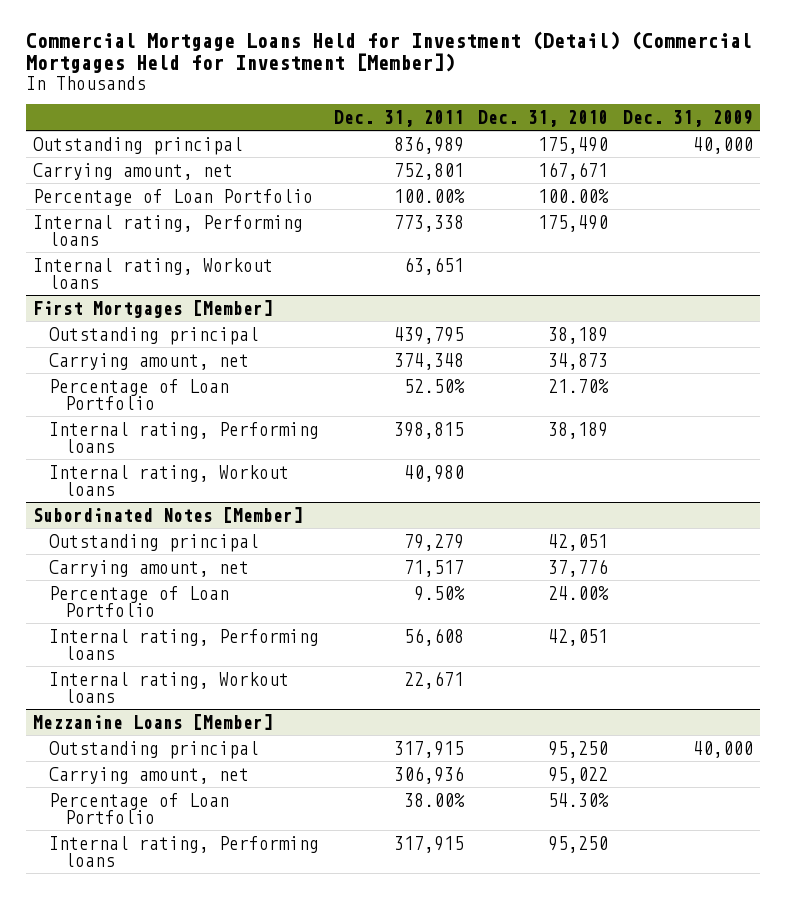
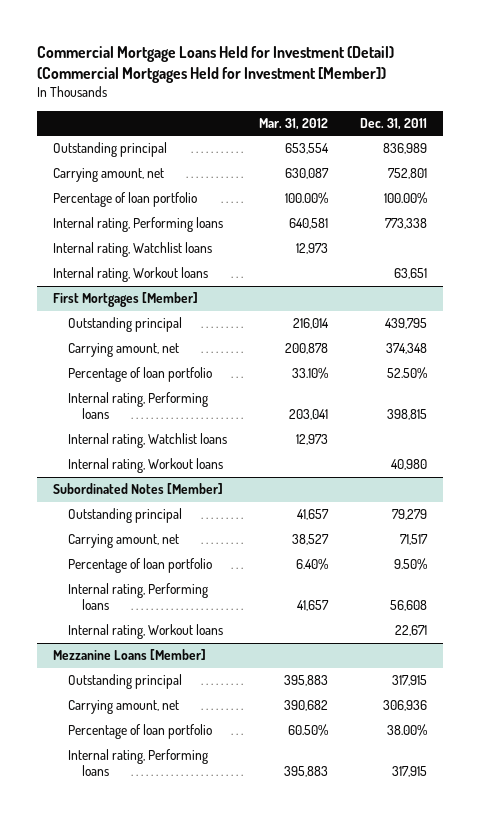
[478,109,609,127] Dec. 31, 2010 -> none
[622,109,753,127] Dec. 31, 2009 -> none
none -> [259,117,329,130] Mar. 31, 2012
[32,188,313,206] Percentage of Loan Portfolio -> [53,192,198,208] Percentage of loan portfolio
none -> [53,242,213,258] Internal rating, Watchlist loans
[49,378,230,411] Percentage of Loan Portfolio -> [67,367,212,383] Percentage of loan portfolio
none -> [67,433,227,449] Internal rating, Watchlist loans
[49,585,230,618] Percentage of Loan Portfolio -> [67,558,212,574] Percentage of loan portfolio
[49,792,230,825] Percentage of Loan Portfolio -> [67,724,212,740] Percentage of loan portfolio

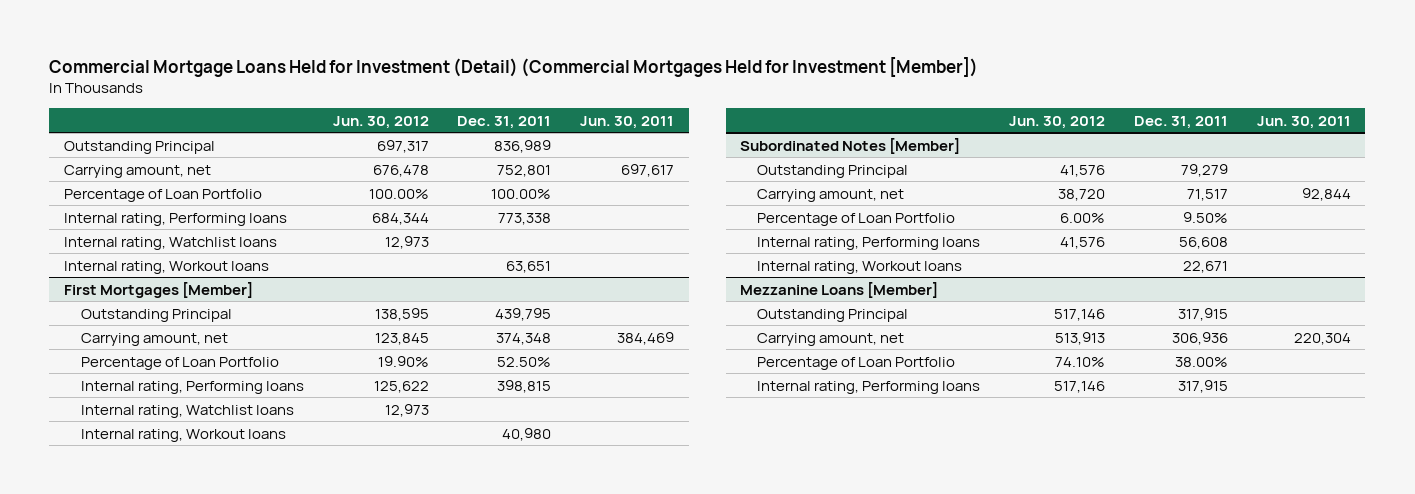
[259,117,329,130] Mar. 31, 2012 -> none
none -> [332,115,429,129] Jun. 30, 2012
none -> [580,115,675,129] Jun. 30, 2011
[53,142,168,158] Outstanding principal -> [63,140,215,154] Outstanding Principal
[53,192,198,208] Percentage of loan portfolio -> [63,188,262,202] Percentage of Loan Portfolio
[67,317,182,333] Outstanding principal -> [80,308,232,322] Outstanding Principal
[67,367,212,383] Percentage of loan portfolio -> [80,356,279,370] Percentage of Loan Portfolio
[67,508,182,524] Outstanding principal -> [757,164,909,178] Outstanding Principal
[67,558,212,574] Percentage of loan portfolio -> [757,212,956,226] Percentage of Loan Portfolio
[67,674,182,690] Outstanding principal -> [757,308,909,322] Outstanding Principal
[67,724,212,740] Percentage of loan portfolio -> [757,356,956,370] Percentage of Loan Portfolio

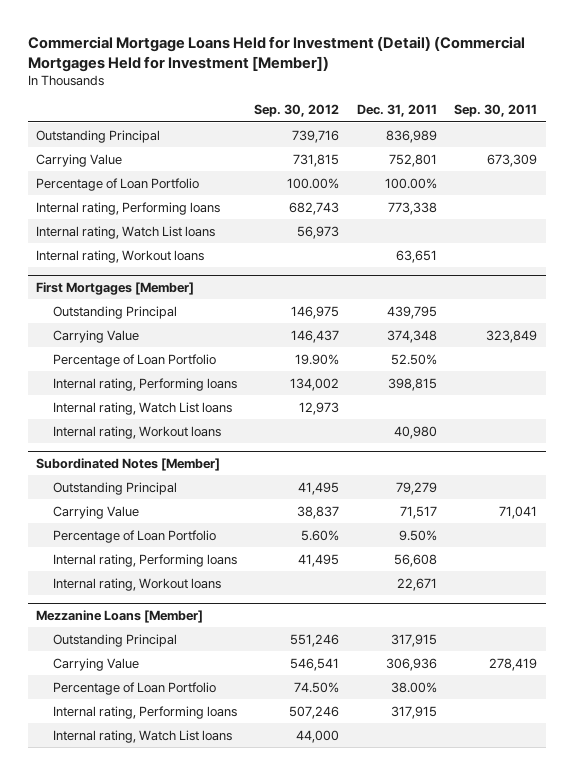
[332,115,429,129] Jun. 30, 2012 -> none
[580,115,675,129] Jun. 30, 2011 -> none
none -> [254,104,340,118] Sep. 30, 2012
none -> [454,104,538,118] Sep. 30, 2011
[63,164,211,178] Carrying amount, net -> [36,153,123,167] Carrying Value
[63,236,277,250] Internal rating, Watchlist loans -> [36,225,216,239] Internal rating, Watch List loans
[80,332,228,346] Carrying amount, net -> [52,329,139,343] Carrying Value
[80,404,294,418] Internal rating, Watchlist loans -> [52,401,232,415] Internal rating, Watch List loans
[757,188,905,202] Carrying amount, net -> [52,505,139,519] Carrying Value
[757,332,905,346] Carrying amount, net -> [52,657,139,671] Carrying Value
none -> [52,729,232,743] Internal rating, Watch List loans

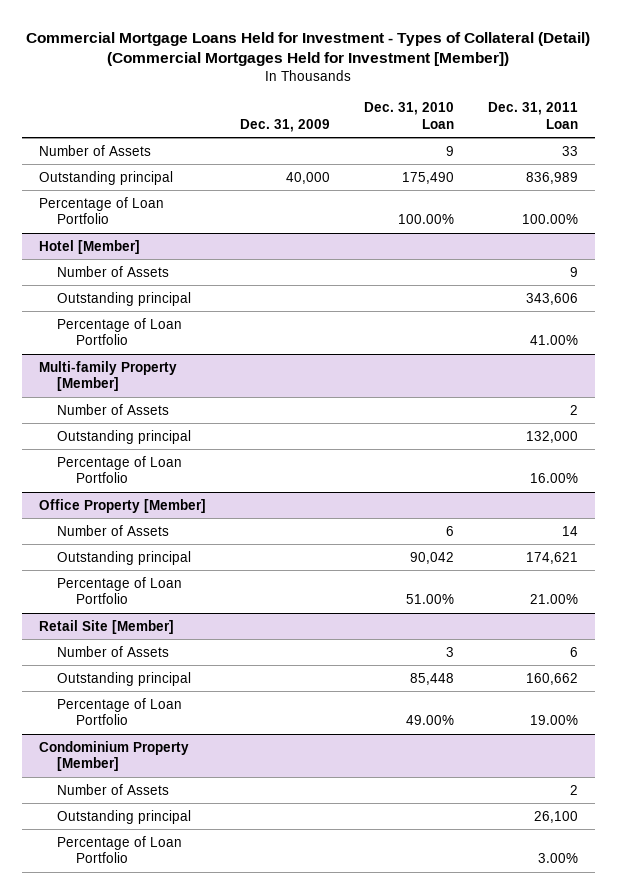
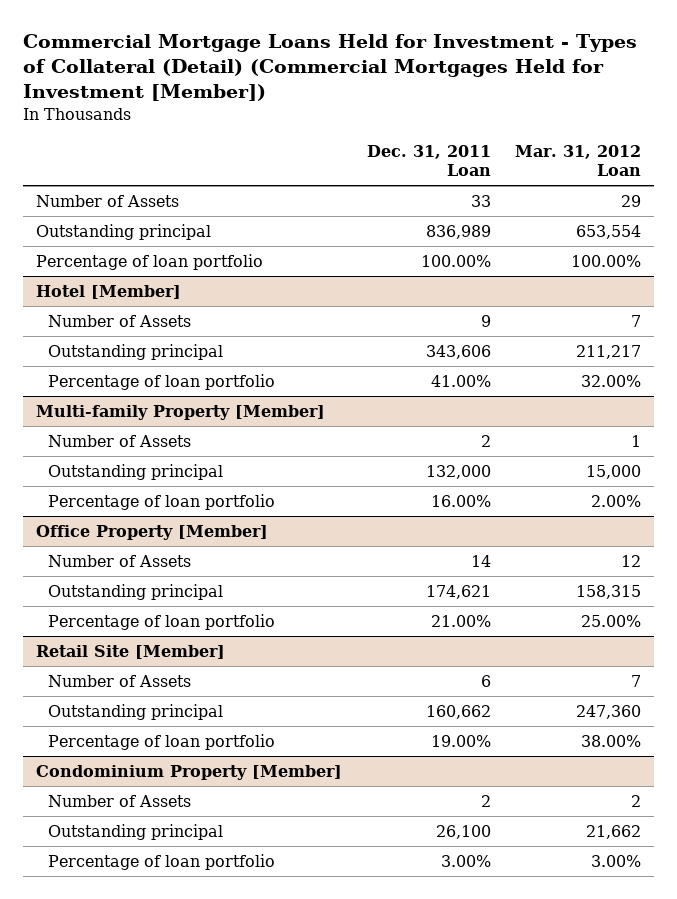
[239,118,330,132] Dec. 31, 2009 -> none
[363,102,454,129] Dec. 31, 2010 Loan -> none
none -> [515,144,642,176] Mar. 31, 2012 Loan
[38,196,164,225] Percentage of Loan Portfolio -> [35,253,263,270] Percentage of loan portfolio
[57,317,183,346] Percentage of Loan Portfolio -> [48,373,276,390] Percentage of loan portfolio
[57,455,183,484] Percentage of Loan Portfolio -> [48,493,276,510] Percentage of loan portfolio
[57,576,183,605] Percentage of Loan Portfolio -> [48,613,276,630] Percentage of loan portfolio
[57,697,183,726] Percentage of Loan Portfolio -> [48,733,276,750] Percentage of loan portfolio
[57,835,183,864] Percentage of Loan Portfolio -> [48,853,276,870] Percentage of loan portfolio

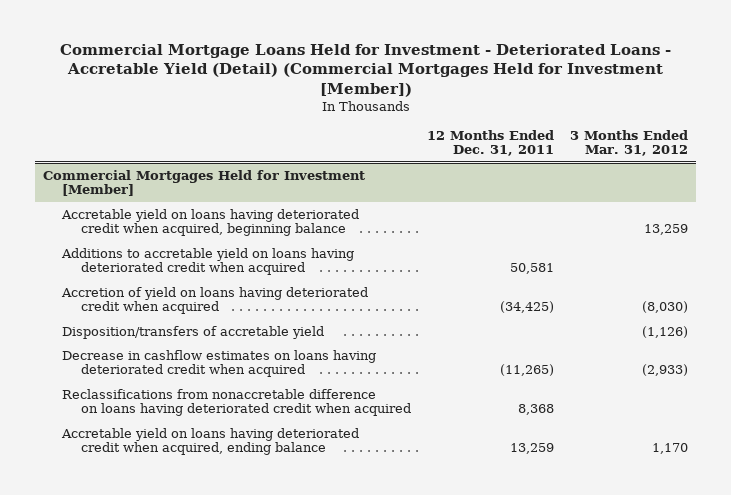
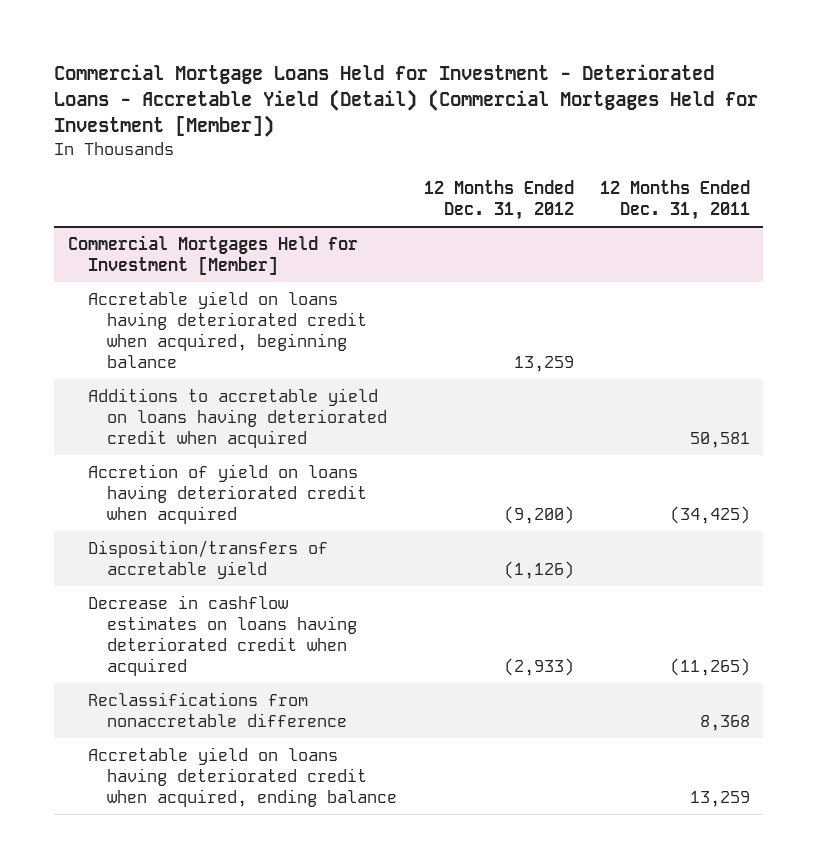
[569,129,688,157] 3 Months Ended Mar. 31, 2012 -> none
none -> [423,180,574,221] 12 Months Ended Dec. 31, 2012
[62,388,412,417] Reclassifications from nonaccretable difference on loans having deteriorated credit when acquired -> [87,691,348,727] Reclassifications from nonaccretable difference

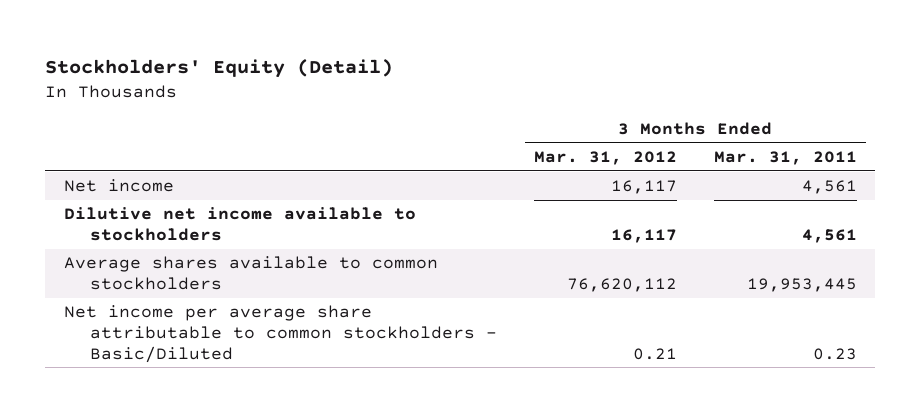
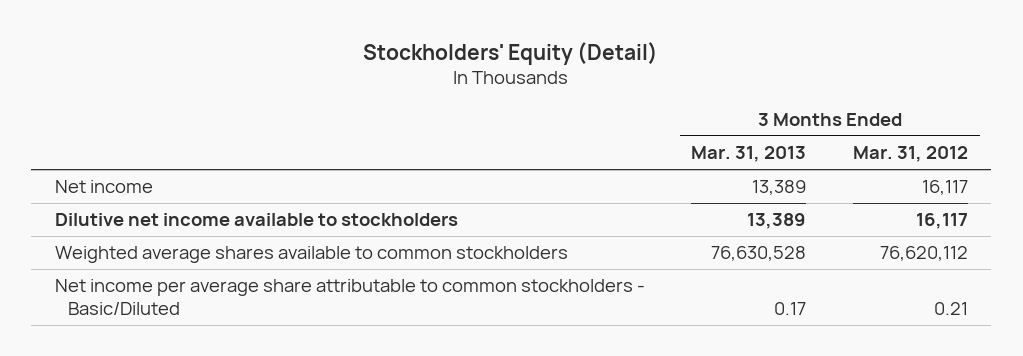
[713,151,857,166] Mar. 31, 2011 -> none
none -> [691,146,807,163] Mar. 31, 2013
[63,256,438,290] Average shares available to common stockholders -> [54,246,568,264] Weighted average shares available to common stockholders

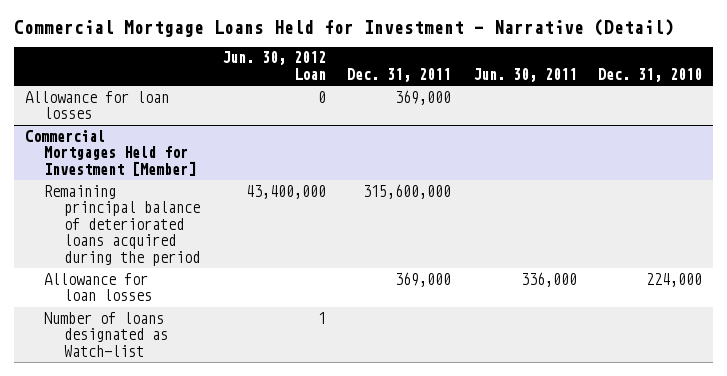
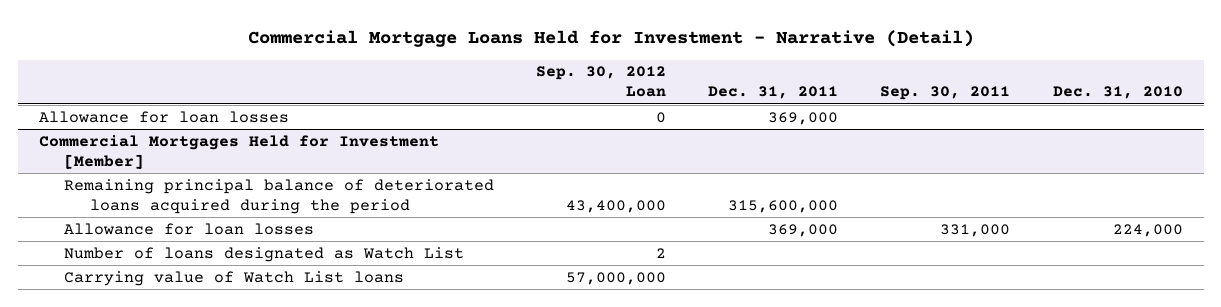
[221,51,326,80] Jun. 30, 2012 Loan -> none
[472,67,577,82] Jun. 30, 2011 -> none
none -> [536,66,667,98] Sep. 30, 2012 Loan
none -> [880,86,1011,101] Sep. 30, 2011
[44,311,168,357] Number of loans designated as Watch-list -> [64,246,465,262] Number of loans designated as Watch List
none -> [64,270,405,286] Carrying value of Watch List loans

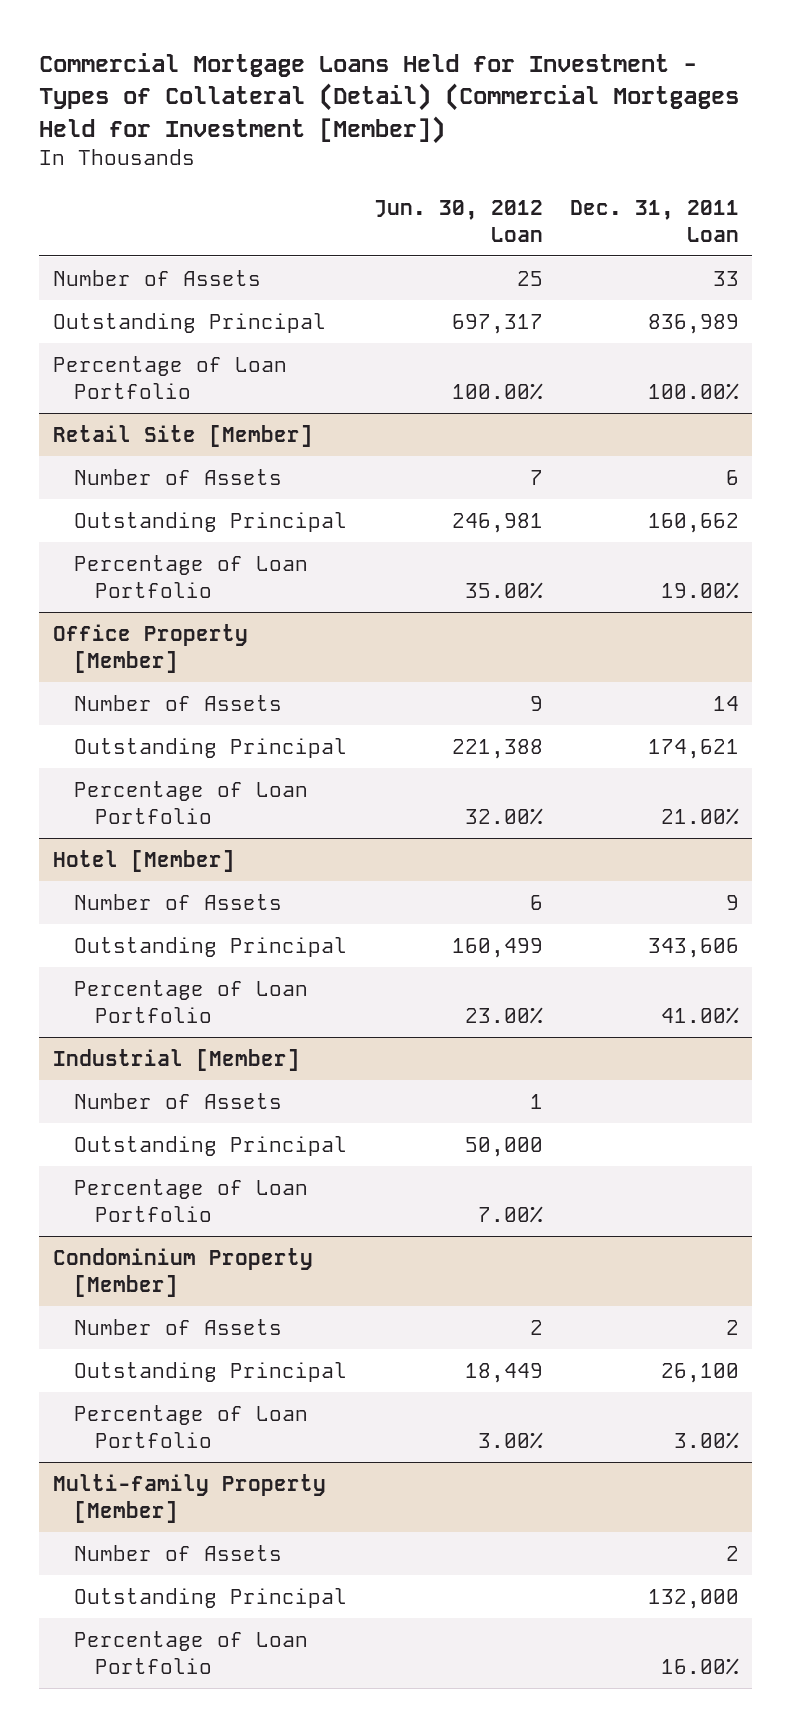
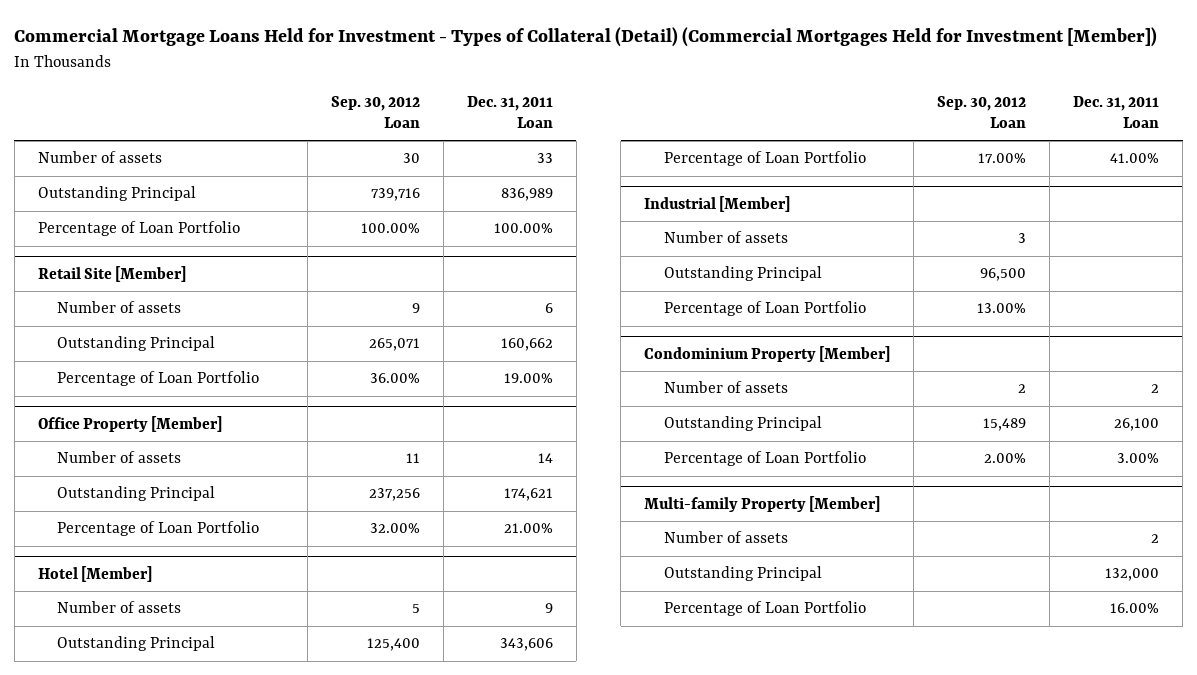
[373,199,543,242] Jun. 30, 2012 Loan -> none
none -> [330,95,420,129] Sep. 30, 2012 Loan
[52,269,261,286] Number of Assets -> [37,151,162,164] Number of assets
[73,468,282,485] Number of Assets -> [57,301,182,314] Number of assets
[73,694,282,711] Number of Assets -> [57,451,182,464] Number of assets
[73,893,282,910] Number of Assets -> [57,601,182,614] Number of assets
[73,1092,282,1109] Number of Assets -> [663,231,788,244] Number of assets
[73,1318,282,1335] Number of Assets -> [663,381,788,394] Number of assets
[73,1544,282,1561] Number of Assets -> [663,531,788,544] Number of assets

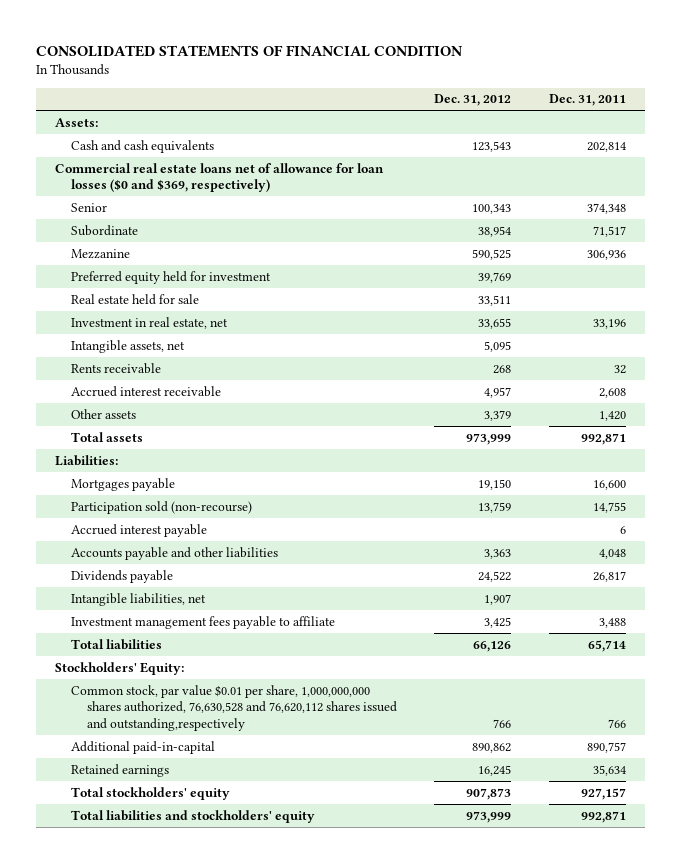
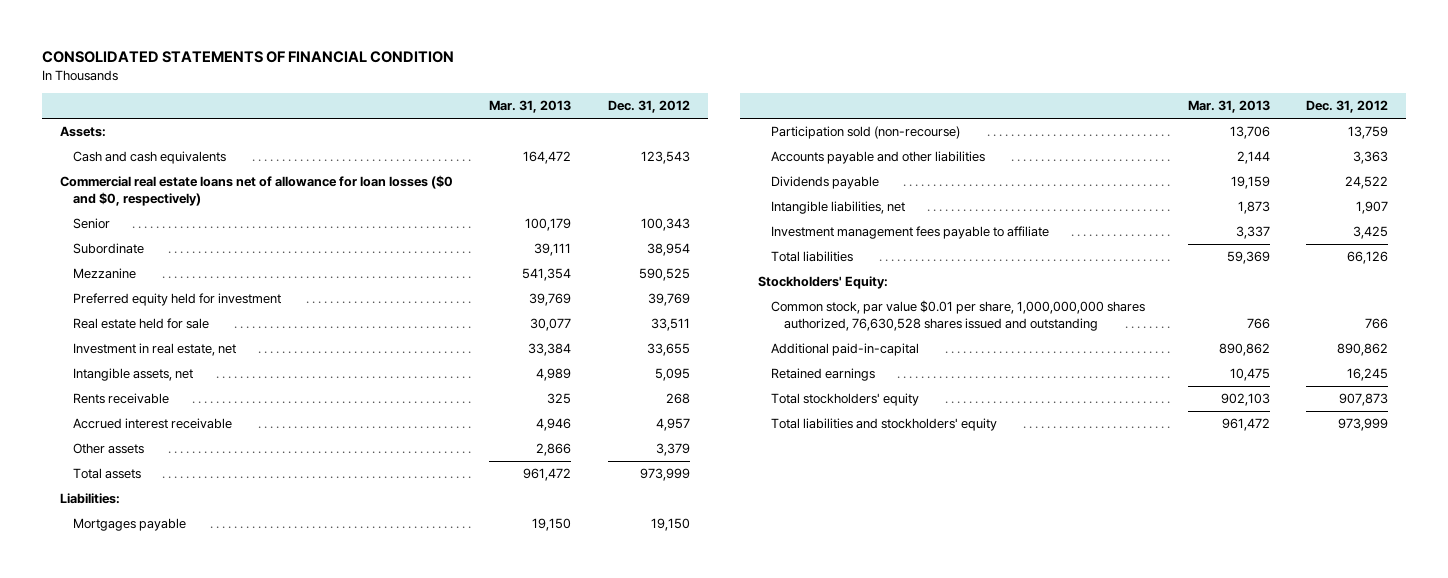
[548,94,626,107] Dec. 31, 2011 -> none
none -> [489,100,572,114] Mar. 31, 2013
[54,162,384,193] Commercial real estate loans net of allowance for loan losses ($0 and $369, respectively) -> [60,175,454,207] Commercial real estate loans net of allowance for loan losses ($0 and $0, respectively)
[70,523,207,537] Accrued interest payable -> none
[70,684,397,732] Common stock, par value $0.01 per share, 1,000,000,000 shares authorized, 76,630,528 and 76,620,112 shares issued and outstanding,respectively -> [771,300,1146,332] Common stock, par value $0.01 per share, 1,000,000,000 shares authorized, 76,630,528 shares issued and outstanding

